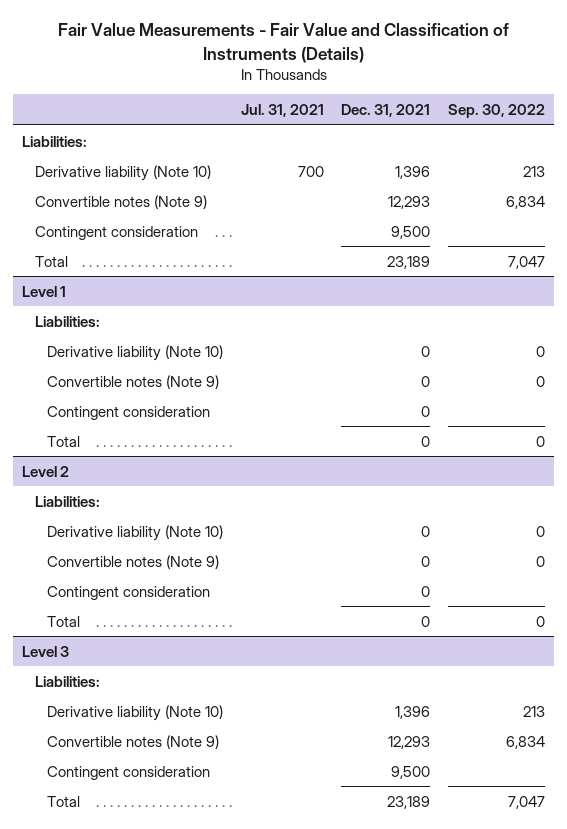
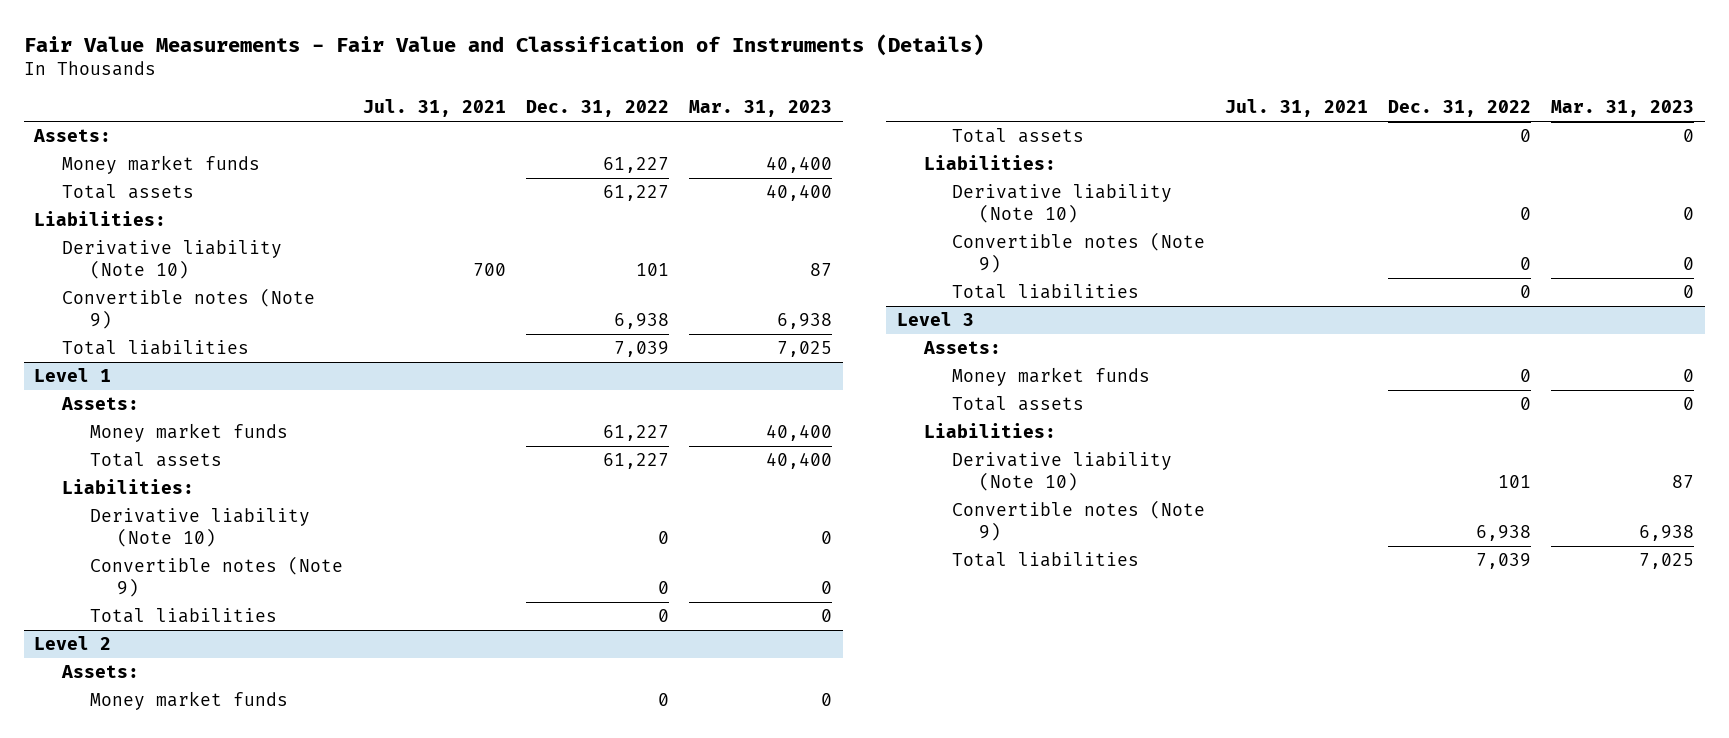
[341,103,431,117] Dec. 31, 2021 -> none
[447,103,545,118] Sep. 30, 2022 -> none
none -> [526,100,670,118] Dec. 31, 2022
none -> [689,100,833,118] Mar. 31, 2023
none -> [33,129,112,143] Assets:
none -> [62,155,261,175] Money market funds
none -> [62,184,195,200] Total assets
[34,225,198,240] Contingent consideration -> none
[34,255,68,267] Total -> [62,340,250,356] Total liabilities
none -> [61,397,140,411] Assets:
none -> [89,423,288,443] Money market funds
none -> [89,452,222,468] Total assets
[47,405,211,420] Contingent consideration -> none
[47,435,81,447] Total -> [89,608,277,624] Total liabilities
none -> [61,665,140,679] Assets:
none -> [89,691,288,711] Money market funds
none -> [951,128,1084,144] Total assets
[47,585,211,600] Contingent consideration -> none
[47,615,81,627] Total -> [951,284,1139,300] Total liabilities
none -> [923,341,1002,355] Assets:
none -> [951,367,1150,387] Money market funds
none -> [951,396,1084,412] Total assets
[47,765,211,780] Contingent consideration -> none
[47,795,81,807] Total -> [951,552,1139,568] Total liabilities

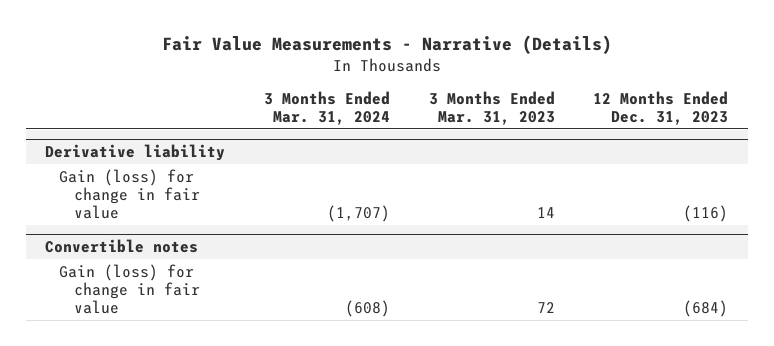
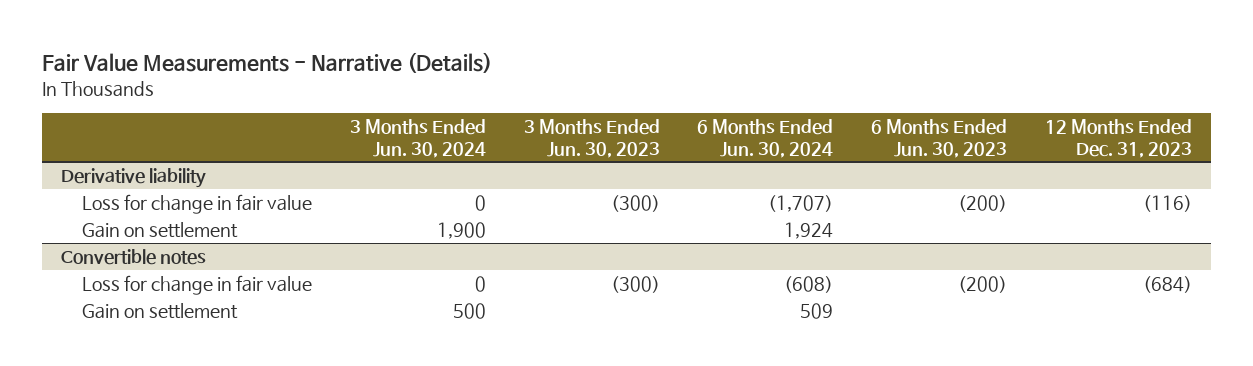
[263,90,390,125] 3 Months Ended Mar. 31, 2024 -> none
[428,90,555,125] 3 Months Ended Mar. 31, 2023 -> none
none -> [349,119,486,158] 3 Months Ended Jun. 30, 2024
none -> [523,119,660,158] 3 Months Ended Jun. 30, 2023
none -> [697,119,834,158] 6 Months Ended Jun. 30, 2024
none -> [871,119,1008,158] 6 Months Ended Jun. 30, 2023
[59,168,200,220] Gain (loss) for change in fair value -> [81,193,312,214] Loss for change in fair value
none -> [81,221,238,238] Gain on settlement
[59,263,200,315] Gain (loss) for change in fair value -> [81,274,312,295] Loss for change in fair value
none -> [81,302,238,319] Gain on settlement

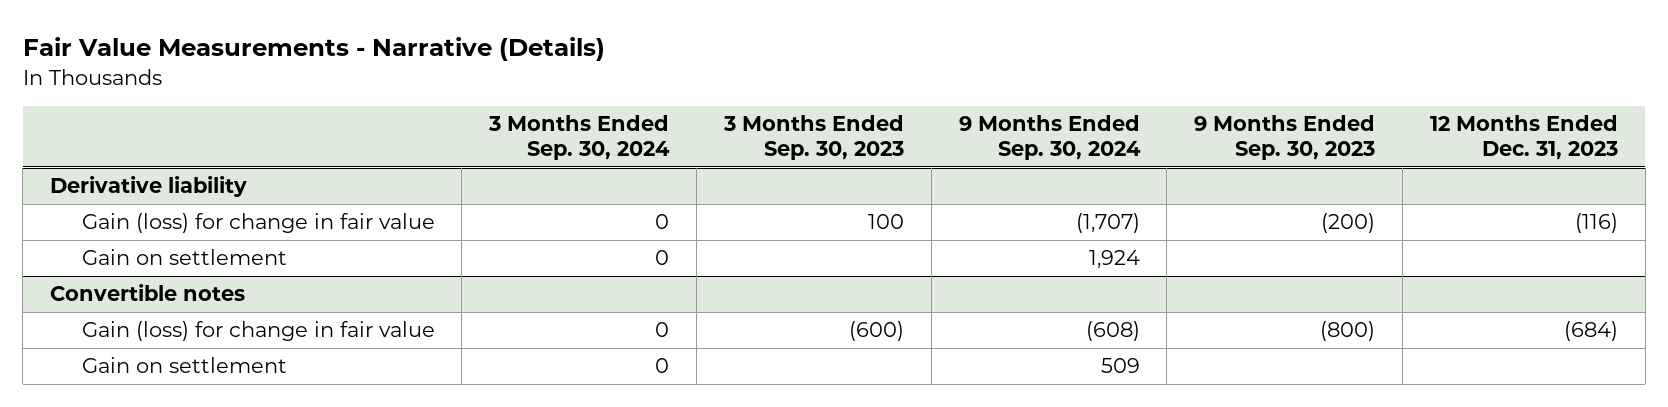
[349,119,486,158] 3 Months Ended Jun. 30, 2024 -> none
[523,119,660,158] 3 Months Ended Jun. 30, 2023 -> none
[697,119,834,158] 6 Months Ended Jun. 30, 2024 -> none
[871,119,1008,158] 6 Months Ended Jun. 30, 2023 -> none
none -> [488,115,671,161] 3 Months Ended Sep. 30, 2024
none -> [722,115,904,161] 3 Months Ended Sep. 30, 2023
none -> [958,115,1141,161] 9 Months Ended Sep. 30, 2024
none -> [1194,115,1376,161] 9 Months Ended Sep. 30, 2023
[81,193,312,214] Loss for change in fair value -> [81,213,435,234] Gain (loss) for change in fair value
[81,274,312,295] Loss for change in fair value -> [81,321,435,342] Gain (loss) for change in fair value

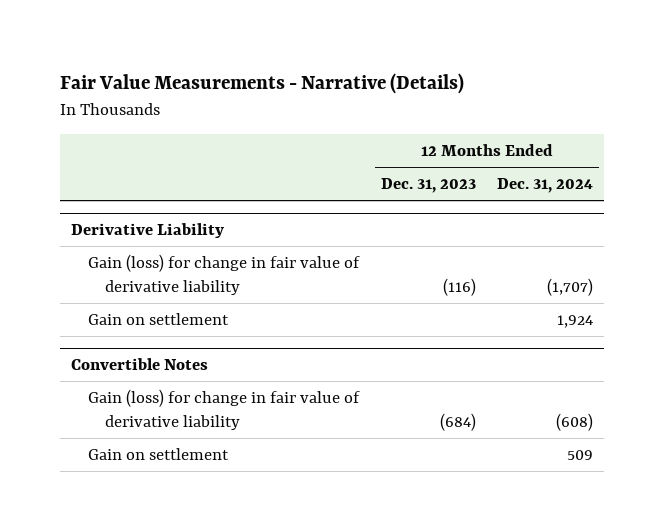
[488,115,671,161] 3 Months Ended Sep. 30, 2024 -> none
[722,115,904,161] 3 Months Ended Sep. 30, 2023 -> none
[958,115,1141,161] 9 Months Ended Sep. 30, 2024 -> none
[1194,115,1376,161] 9 Months Ended Sep. 30, 2023 -> none
none -> [497,178,594,194] Dec. 31, 2024
[50,176,248,198] Derivative liability -> [70,222,224,238] Derivative Liability
[81,213,435,234] Gain (loss) for change in fair value -> [88,253,361,295] Gain (loss) for change in fair value of derivative liability
[50,284,246,302] Convertible notes -> [70,357,208,370] Convertible Notes
[81,321,435,342] Gain (loss) for change in fair value -> [88,388,361,430] Gain (loss) for change in fair value of derivative liability

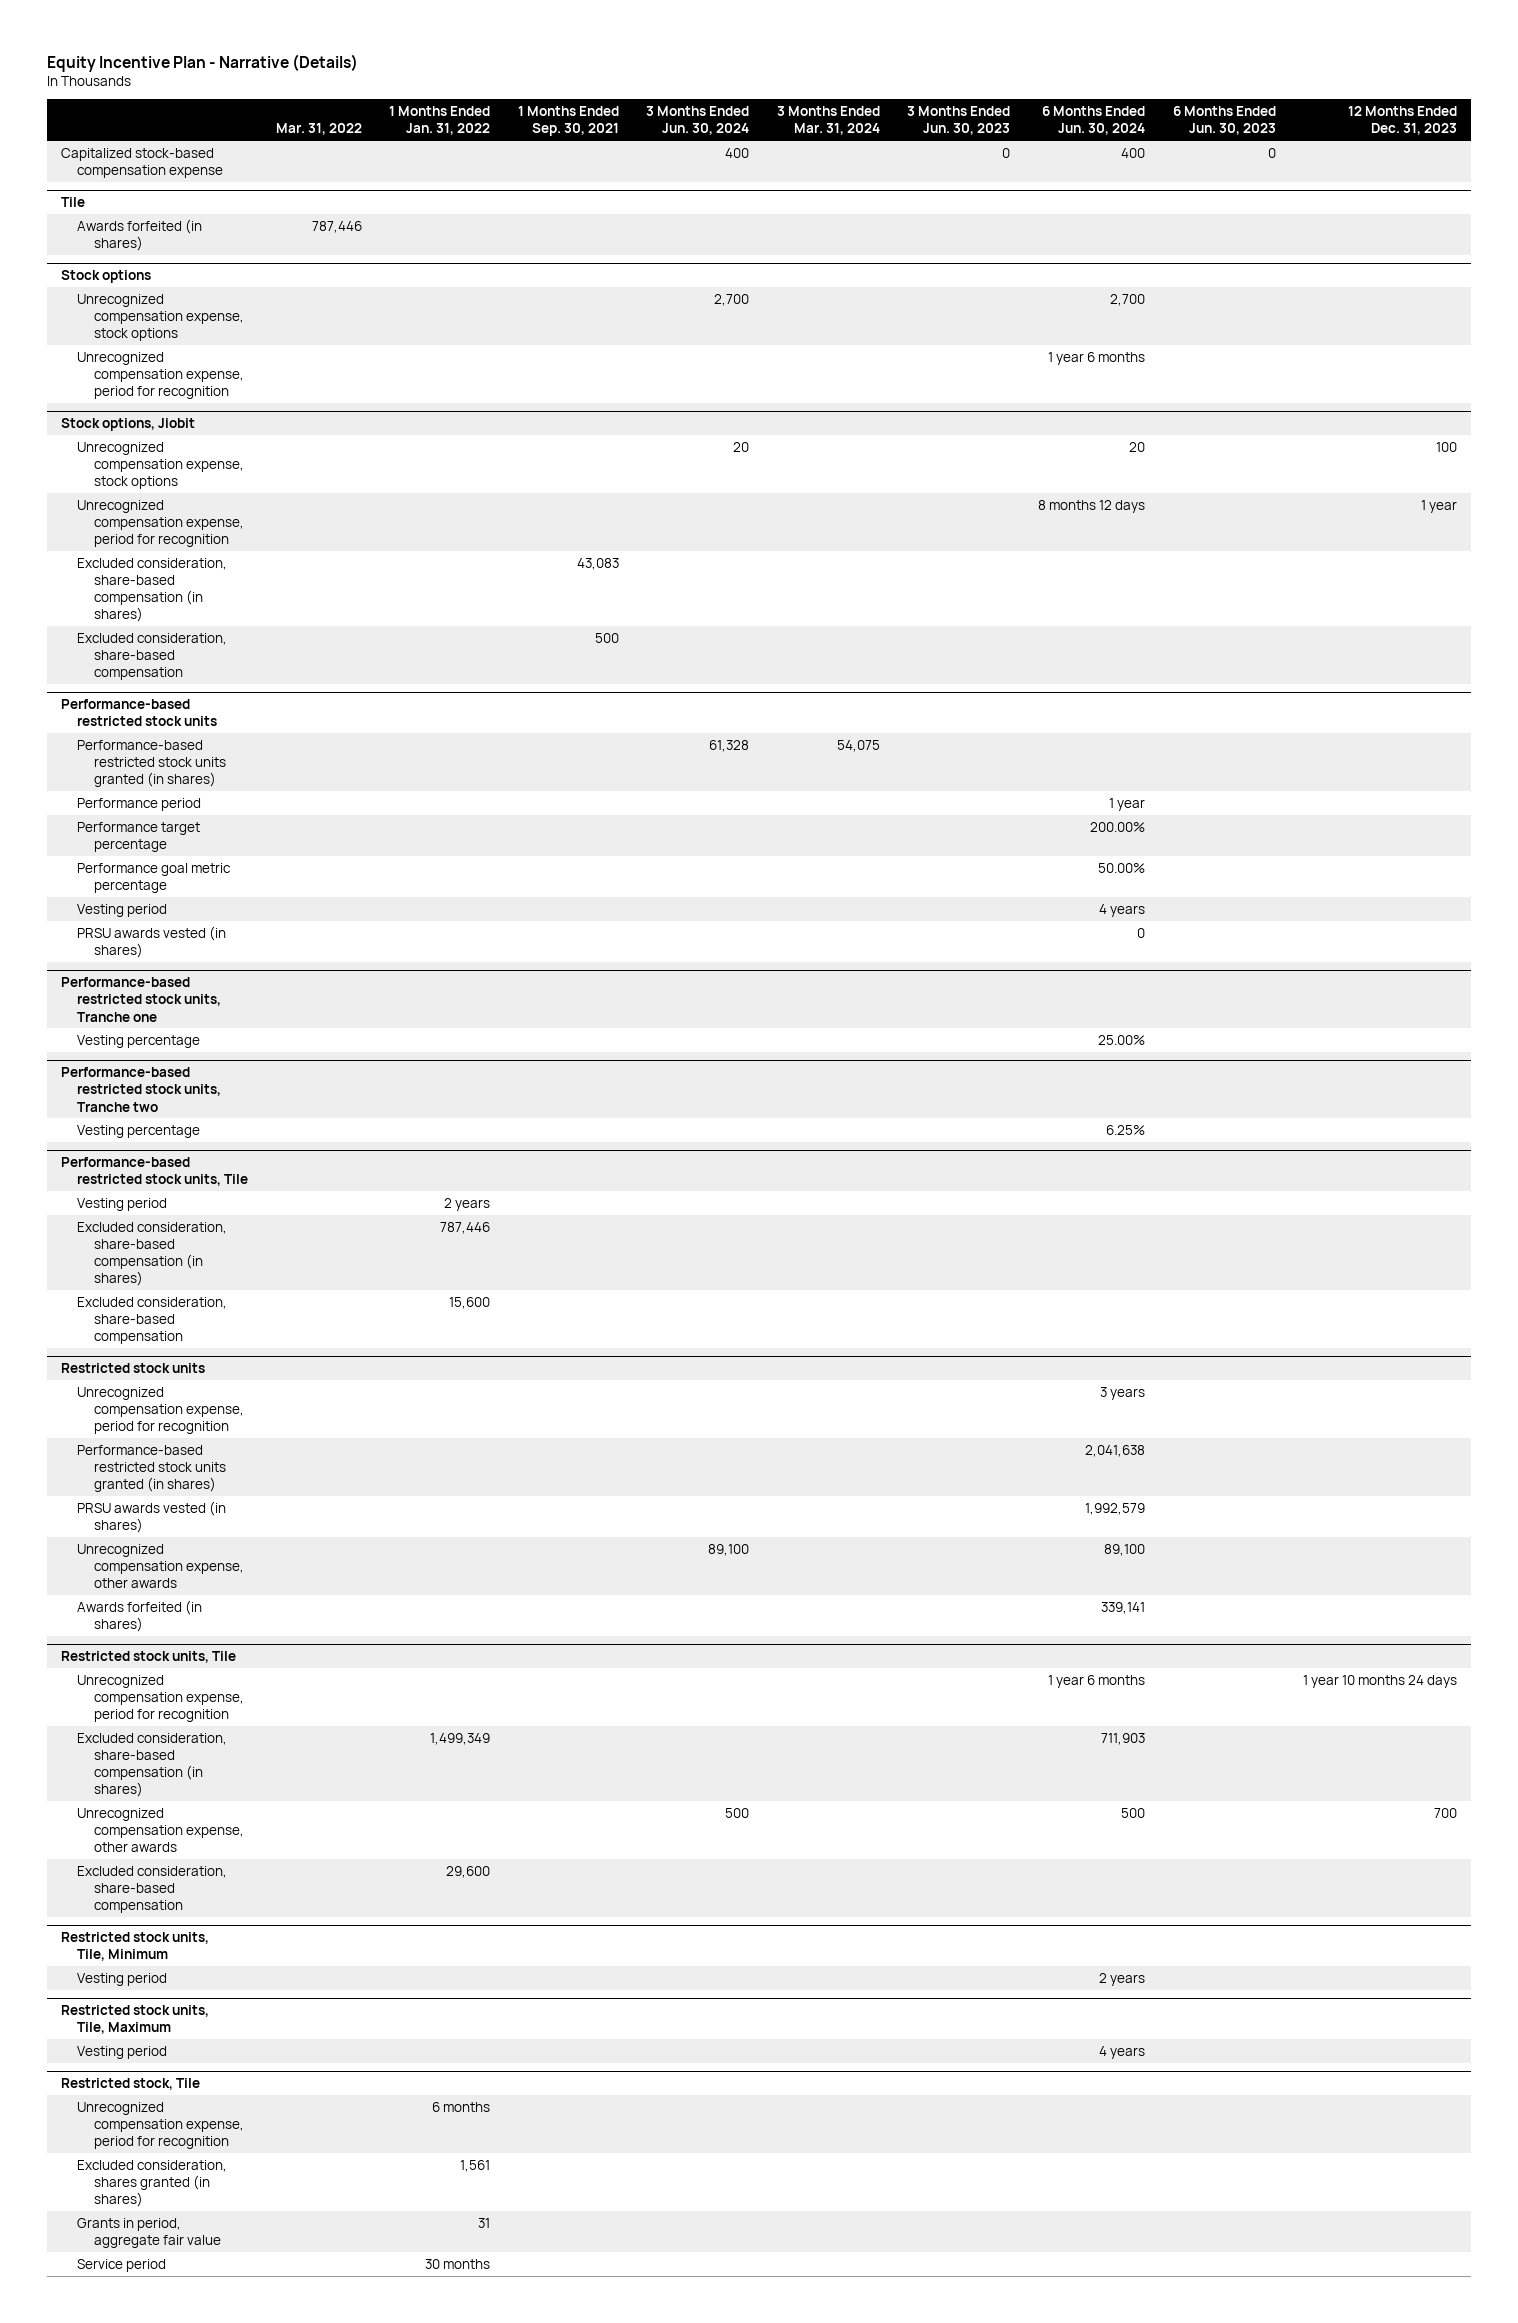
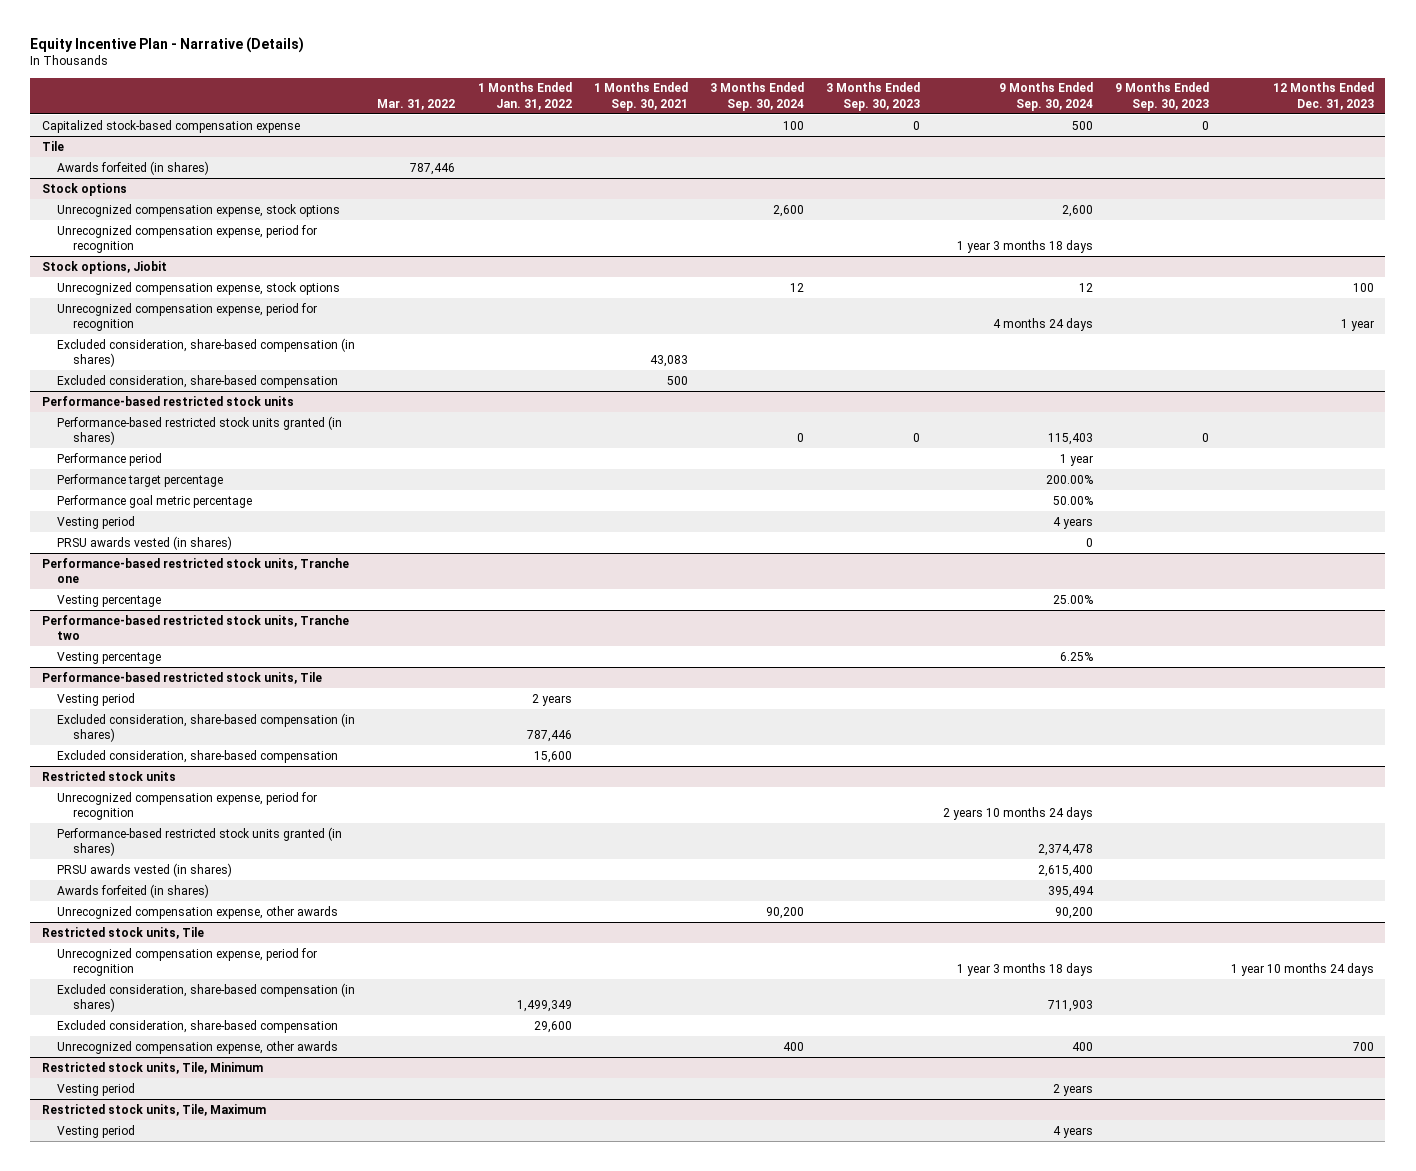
[646,106,750,136] 3 Months Ended Jun. 30, 2024 -> none
[776,106,880,136] 3 Months Ended Mar. 31, 2024 -> none
[907,106,1011,136] 3 Months Ended Jun. 30, 2023 -> none
[1041,106,1145,136] 6 Months Ended Jun. 30, 2024 -> none
[1172,106,1276,136] 6 Months Ended Jun. 30, 2023 -> none
none -> [710,82,805,111] 3 Months Ended Sep. 30, 2024
none -> [826,82,921,111] 3 Months Ended Sep. 30, 2023
none -> [998,82,1093,111] 9 Months Ended Sep. 30, 2024
none -> [1114,82,1209,111] 9 Months Ended Sep. 30, 2023
[77,1543,245,1588] Unrecognized compensation expense, other awards -> [57,905,339,919] Unrecognized compensation expense, other awards
[77,1807,245,1852] Unrecognized compensation expense, other awards -> [57,1040,339,1054] Unrecognized compensation expense, other awards
[60,2078,200,2091] Restricted stock, Tile -> none
[77,2101,245,2149] Unrecognized compensation expense, period for recognition -> none
[77,2159,228,2207] Excluded consideration, shares granted (in shares) -> none
[77,2217,222,2248] Grants in period, aggregate fair value -> none
[77,2258,167,2272] Service period -> none

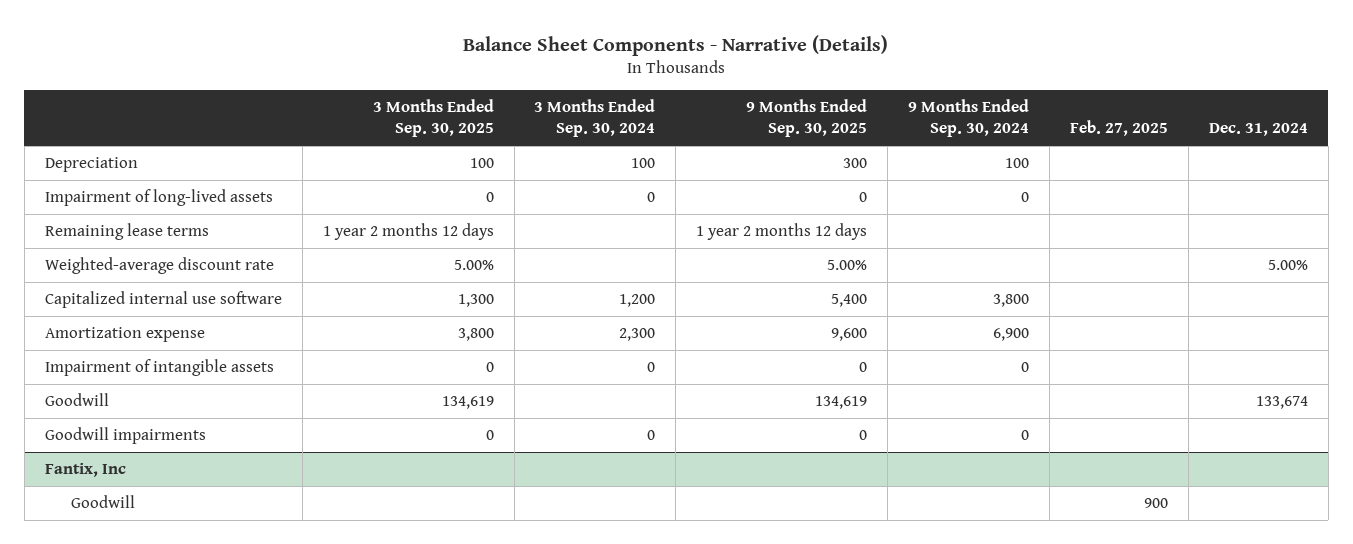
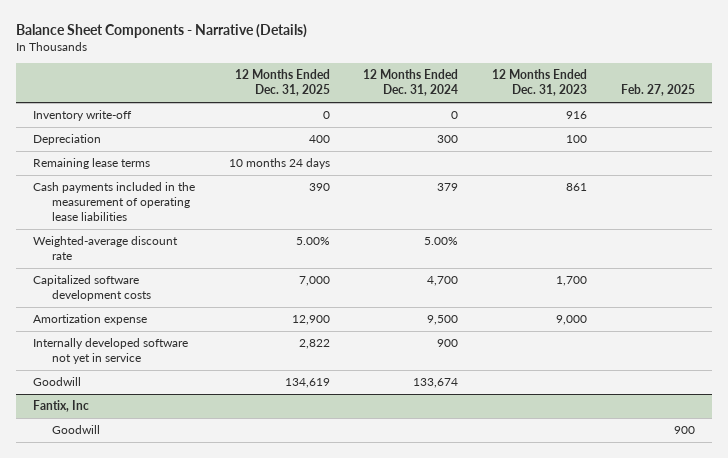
[372,99,494,138] 3 Months Ended Sep. 30, 2025 -> none
[534,99,656,138] 3 Months Ended Sep. 30, 2024 -> none
[746,99,868,138] 9 Months Ended Sep. 30, 2025 -> none
[908,99,1030,138] 9 Months Ended Sep. 30, 2024 -> none
[1208,123,1308,137] Dec. 31, 2024 -> none
none -> [234,69,330,97] 12 Months Ended Dec. 31, 2025
none -> [363,69,459,97] 12 Months Ended Dec. 31, 2024
none -> [492,69,588,97] 12 Months Ended Dec. 31, 2023
none -> [33,110,133,122] Inventory write-off
[44,189,273,207] Impairment of long-lived assets -> none
none -> [33,182,196,222] Cash payments included in the measurement of operating lease liabilities
[44,291,282,309] Capitalized internal use software -> [33,275,152,302] Capitalized software development costs
[44,359,274,377] Impairment of intangible assets -> none
none -> [33,338,189,365] Internally developed software not yet in service
[44,427,206,445] Goodwill impairments -> none

